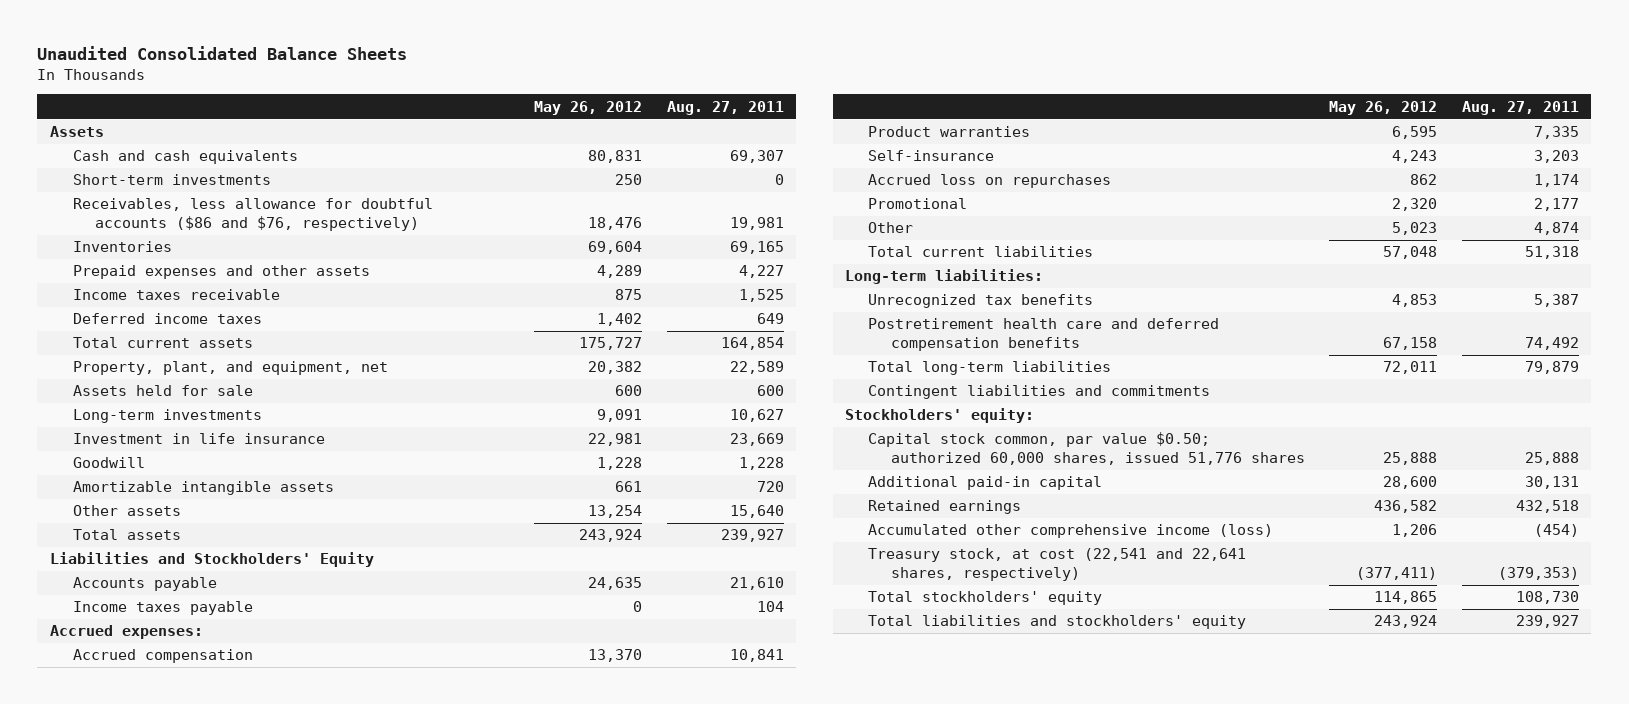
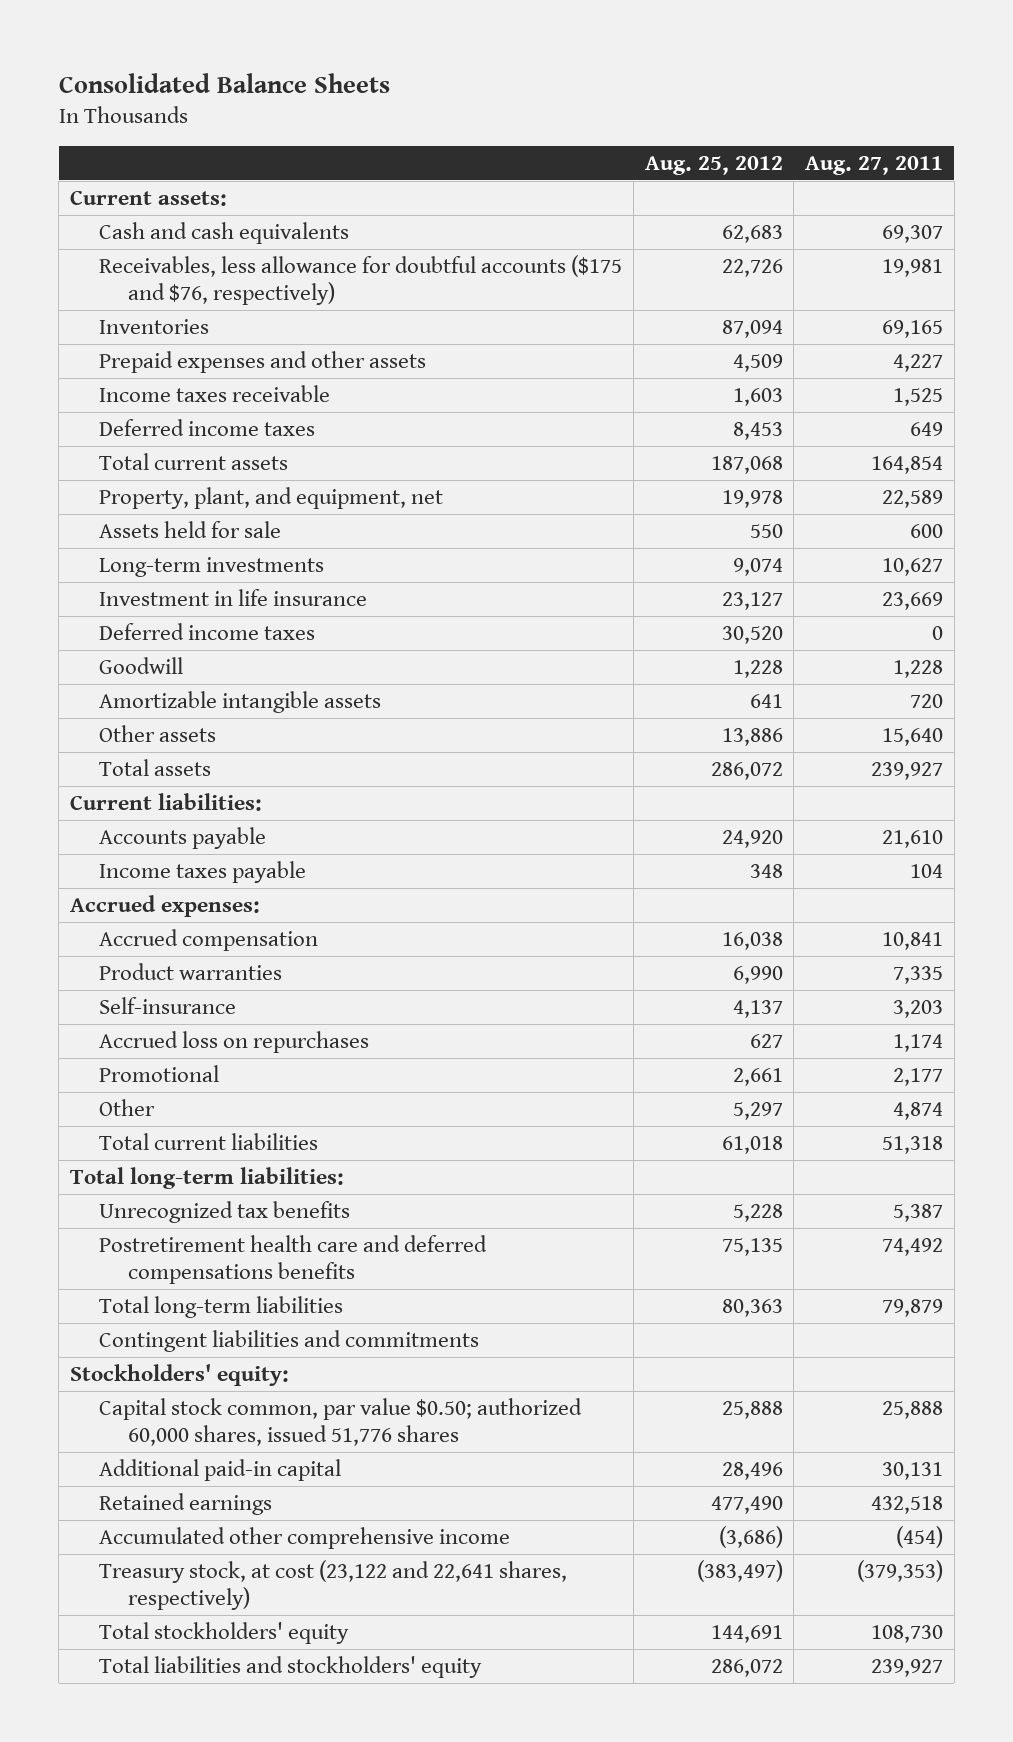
[37,46,408,61] Unaudited Consolidated Balance Sheets -> [58,73,390,94] Consolidated Balance Sheets
[534,100,643,115] May 26, 2012 -> none
none -> [644,155,783,175] Aug. 25, 2012
[49,126,104,138] Assets -> [69,189,227,206] Current assets:
[72,174,271,186] Short-term investments -> none
[72,198,433,232] Receivables, less allowance for doubtful accounts ($86 and $76, respectively) -> [99,254,623,306] Receivables, less allowance for doubtful accounts ($175 and $76, respectively)
none -> [99,622,316,640] Deferred income taxes
[49,552,374,568] Liabilities and Stockholders' Equity -> [69,792,262,811] Current liabilities:
[845,269,1044,285] Long-term liabilities: -> [69,1166,344,1189] Total long-term liabilities:
[867,318,1219,352] Postretirement health care and deferred compensation benefits -> [99,1234,488,1285] Postretirement health care and deferred compensations benefits
[867,524,1273,539] Accumulated other comprehensive income (loss) -> [99,1526,511,1549] Accumulated other comprehensive income
[867,548,1246,582] Treasury stock, at cost (22,541 and 22,641 shares, respectively) -> [99,1559,568,1611] Treasury stock, at cost (23,122 and 22,641 shares, respectively)

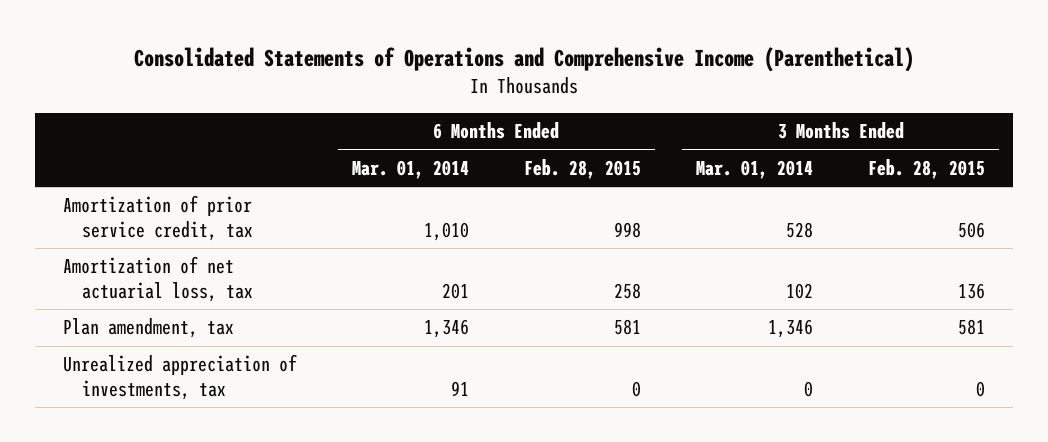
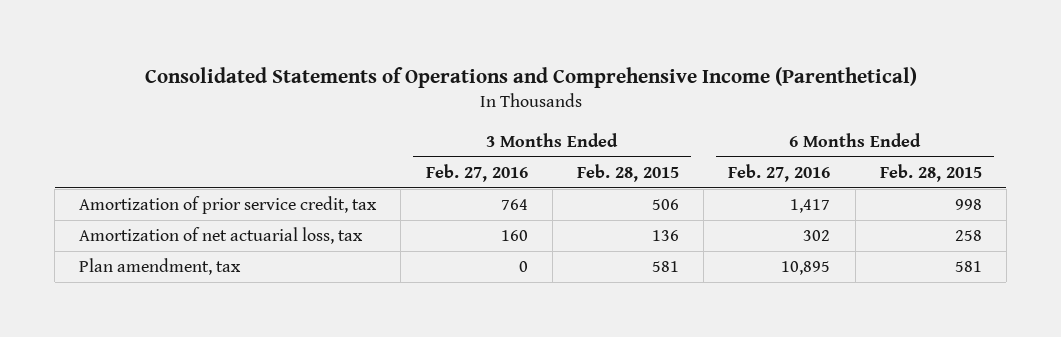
[351,159,469,179] Mar. 01, 2014 -> none
[695,159,813,179] Mar. 01, 2014 -> none
none -> [425,163,528,182] Feb. 27, 2016
none -> [728,163,831,182] Feb. 27, 2016
[62,354,297,400] Unrealized appreciation of investments, tax -> none

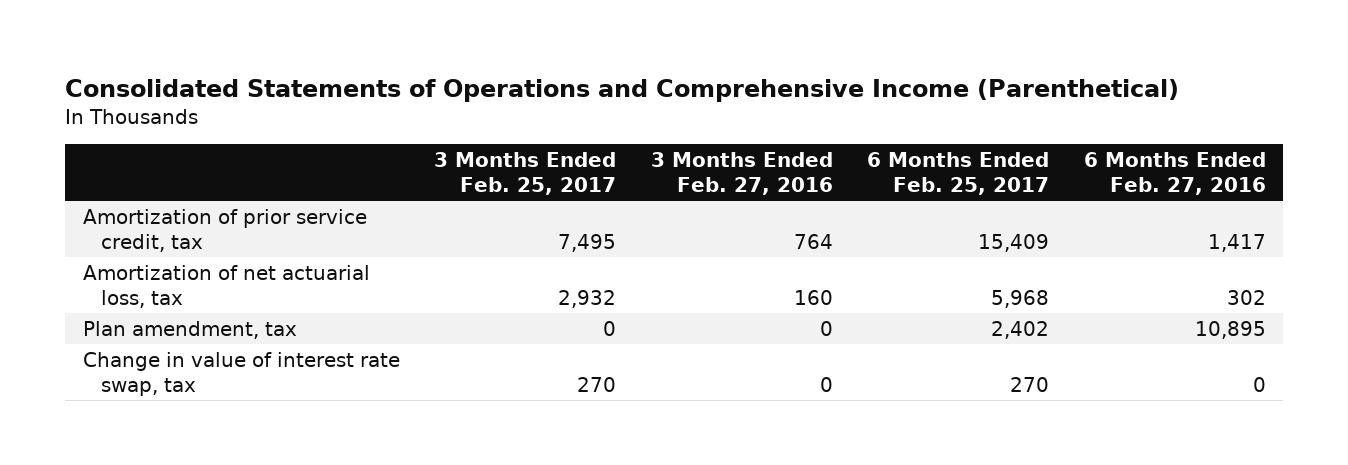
[577,163,680,182] Feb. 28, 2015 -> none
[879,163,982,182] Feb. 28, 2015 -> none
none -> [434,152,617,195] 3 Months Ended Feb. 25, 2017
none -> [867,152,1050,195] 6 Months Ended Feb. 25, 2017
none -> [82,352,400,396] Change in value of interest rate swap, tax

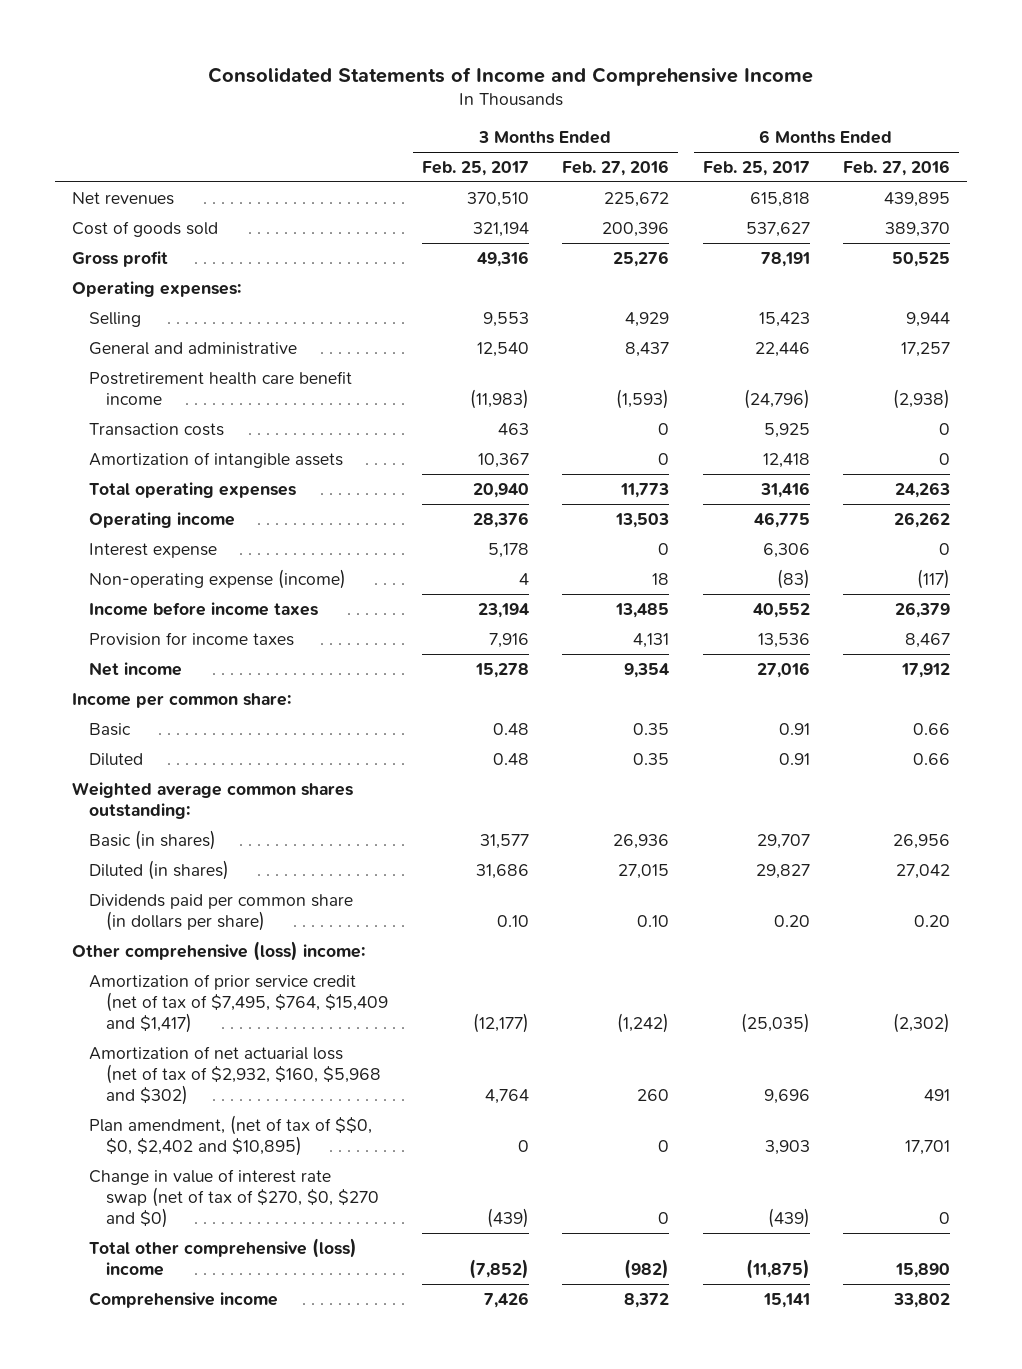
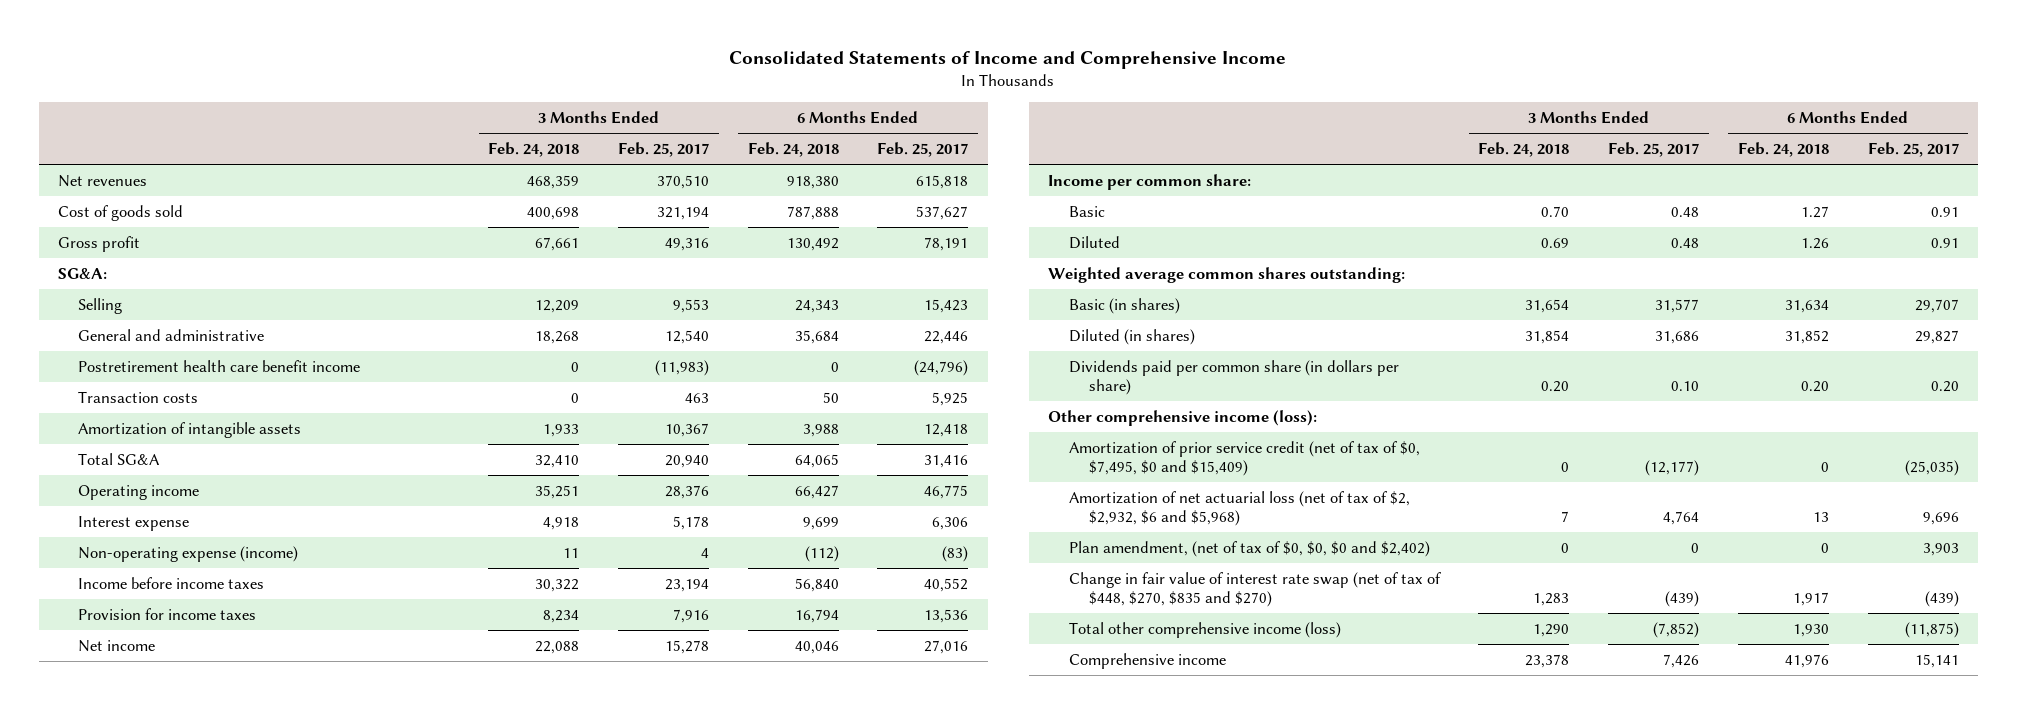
[562,159,670,176] Feb. 27, 2016 -> none
[843,159,951,176] Feb. 27, 2016 -> none
none -> [488,142,580,158] Feb. 24, 2018
none -> [747,142,839,158] Feb. 24, 2018
[71,280,241,297] Operating expenses: -> [58,267,108,279] SG&A:
[88,481,296,498] Total operating expenses -> [78,452,161,465] Total SG&A
[71,940,365,961] Other comprehensive (loss) income: -> [1048,409,1318,426] Other comprehensive income (loss):
[88,973,389,1033] Amortization of prior service credit (net of tax of $7,495, $764, $15,409 and $1,417) -> [1068,440,1420,476] Amortization of prior service credit (net of tax of $0, $7,495, $0 and $15,409)
[88,1045,382,1105] Amortization of net actuarial loss (net of tax of $2,932, $160, $5,968 and $302) -> [1068,490,1410,526] Amortization of net actuarial loss (net of tax of $2, $2,932, $6 and $5,968)
[88,1114,372,1156] Plan amendment, (net of tax of $$0, $0, $2,402 and $10,895) -> [1068,540,1430,557] Plan amendment, (net of tax of $0, $0, $0 and $2,402)
[88,1168,380,1228] Change in value of interest rate swap (net of tax of $270, $0, $270 and $0) -> [1068,571,1441,607] Change in fair value of interest rate swap (net of tax of $448, $270, $835 and $270)
[88,1237,357,1276] Total other comprehensive (loss) income -> [1068,621,1341,638] Total other comprehensive income (loss)

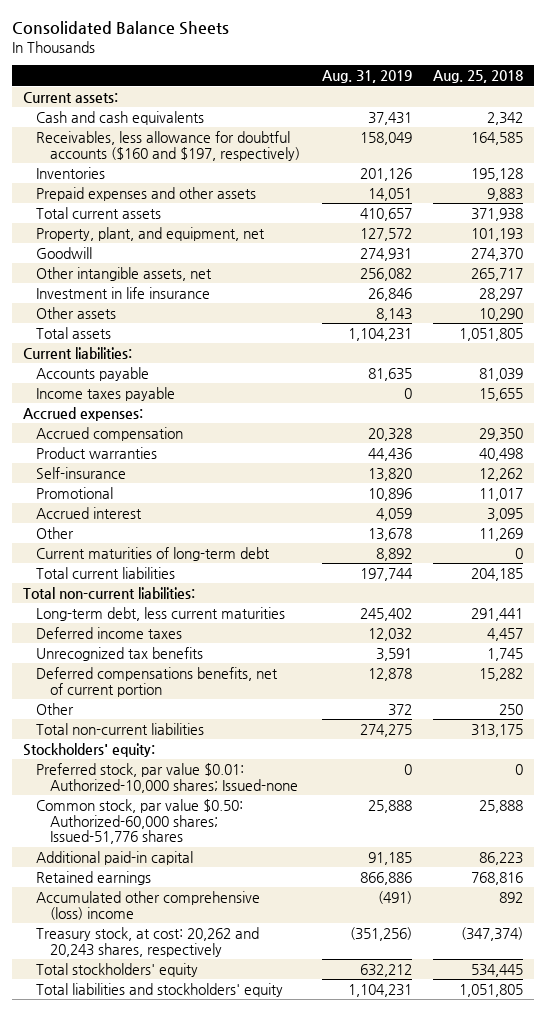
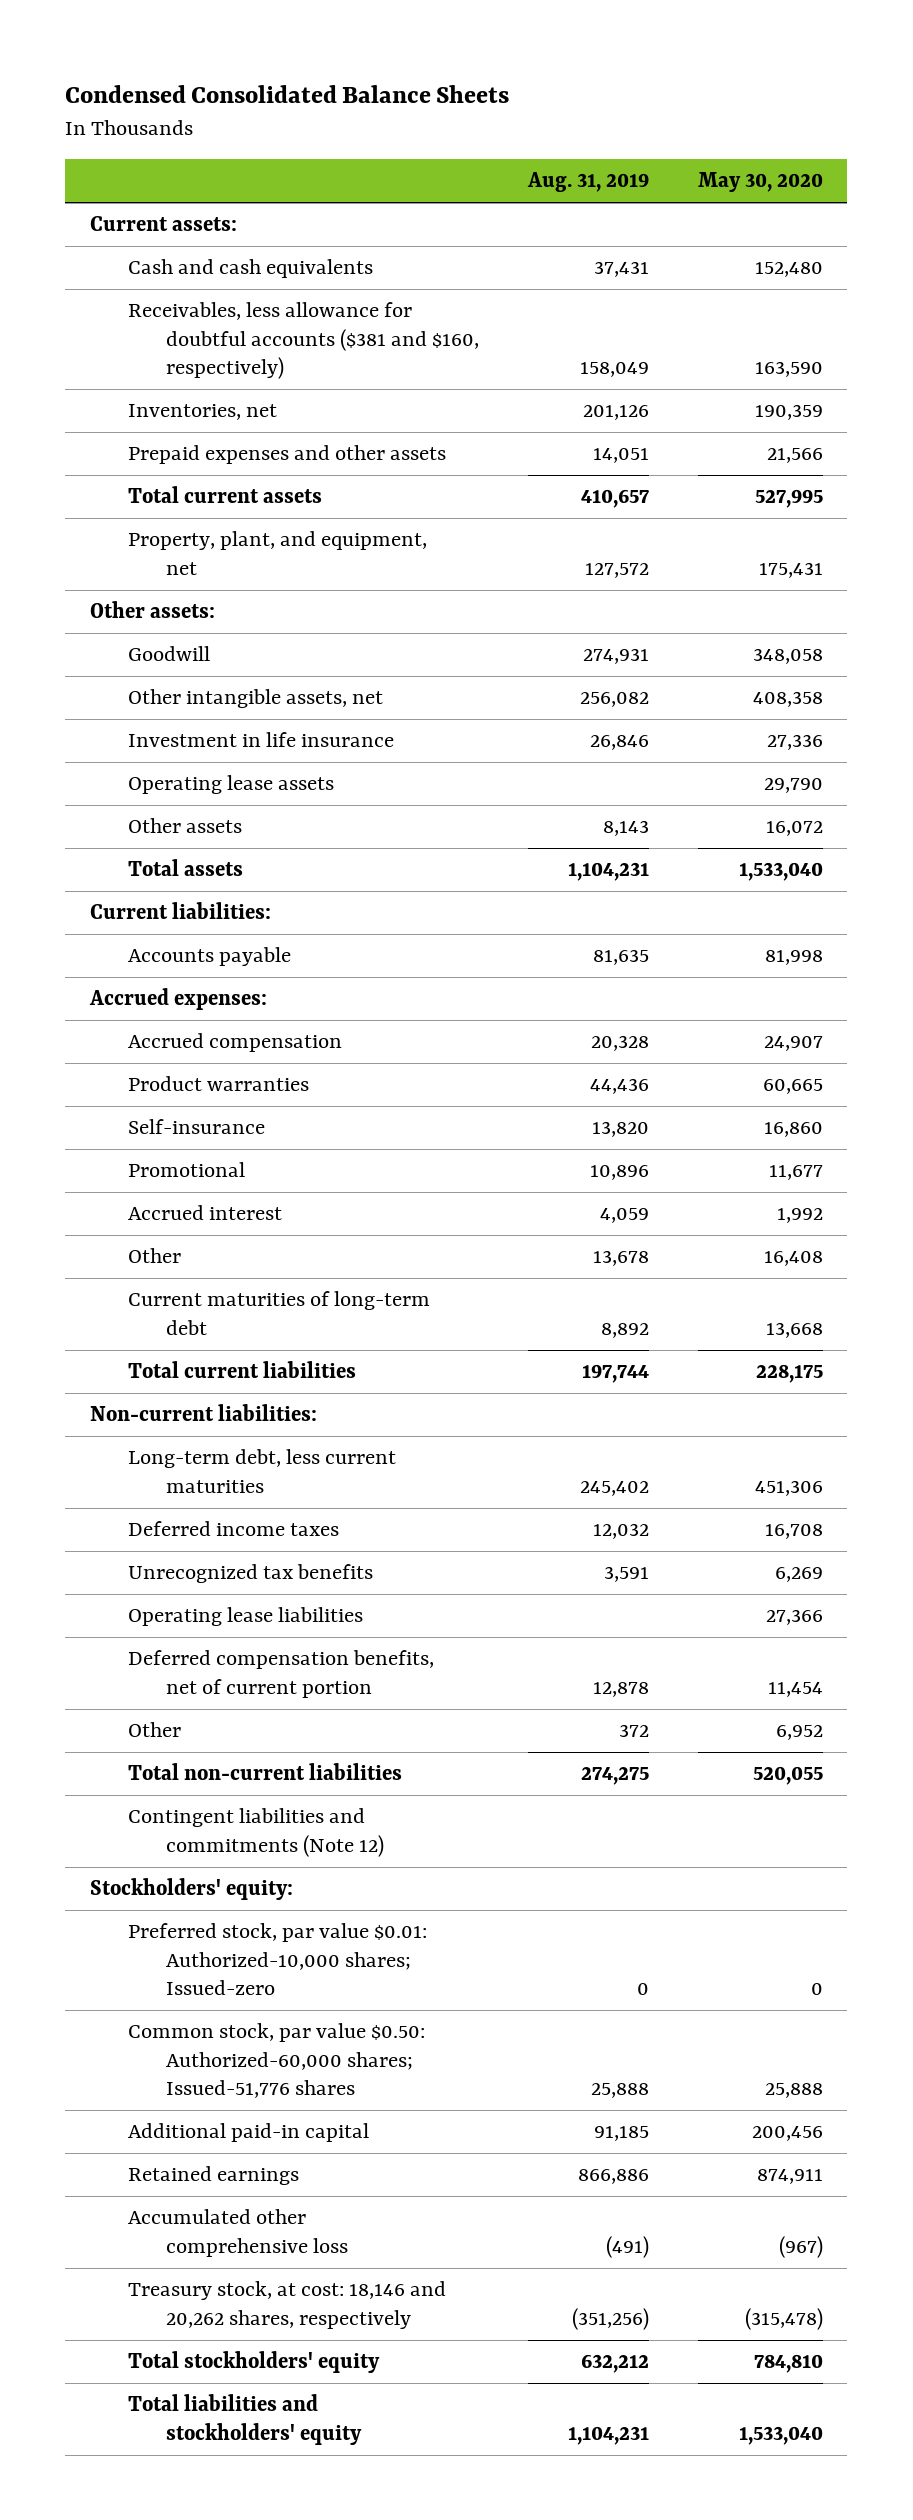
[12,21,230,36] Consolidated Balance Sheets -> [65,84,510,103] Condensed Consolidated Balance Sheets
[433,70,524,84] Aug. 25, 2018 -> none
none -> [698,172,824,193] May 30, 2020
[36,130,300,161] Receivables, less allowance for doubtful accounts ($160 and $197, respectively) -> [128,302,480,380] Receivables, less allowance for doubtful accounts ($381 and $160, respectively)
[36,166,106,179] Inventories -> [128,404,278,421] Inventories, net
none -> [89,601,215,619] Other assets:
none -> [128,775,335,795] Operating lease assets
[36,386,176,401] Income taxes payable -> none
[23,586,196,599] Total non-current liabilities: -> [89,1404,317,1422] Non-current liabilities:
none -> [128,1607,364,1627] Operating lease liabilities
[36,666,279,697] Deferred compensations benefits, net of current portion -> [128,1650,435,1698] Deferred compensation benefits, net of current portion
none -> [128,1808,385,1857] Contingent liabilities and commitments (Note 12)
[36,762,298,793] Preferred stock, par value $0.01: Authorized-10,000 shares; Issued-none -> [128,1923,428,1996] Preferred stock, par value $0.01: Authorized-10,000 shares; Issued-zero
[36,890,261,920] Accumulated other comprehensive (loss) income -> [128,2209,349,2257] Accumulated other comprehensive loss
[36,926,260,957] Treasury stock, at cost: 20,262 and 20,243 shares, respectively -> [128,2281,447,2329] Treasury stock, at cost: 18,146 and 20,262 shares, respectively

